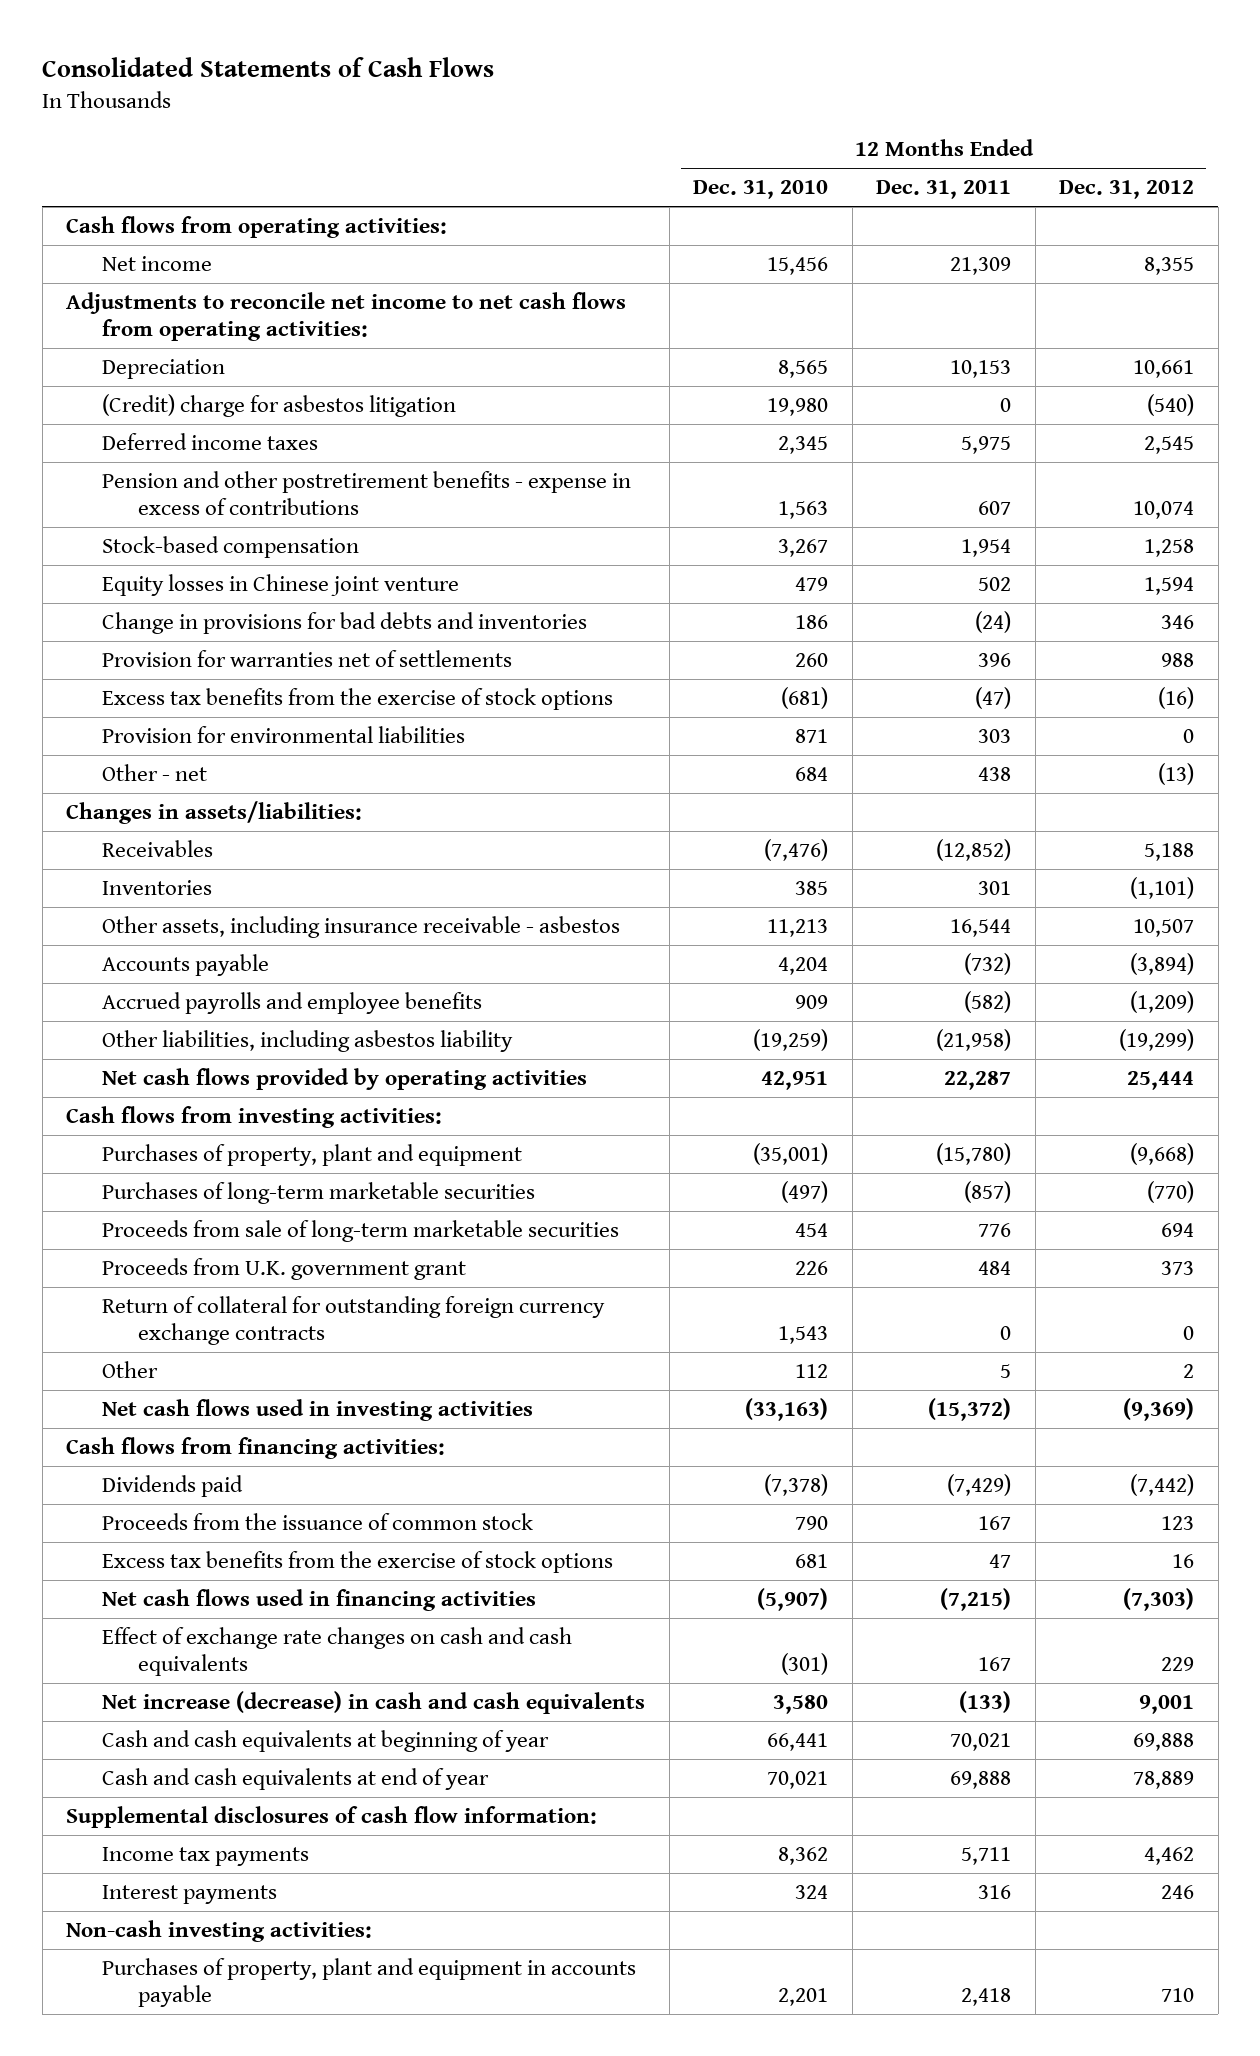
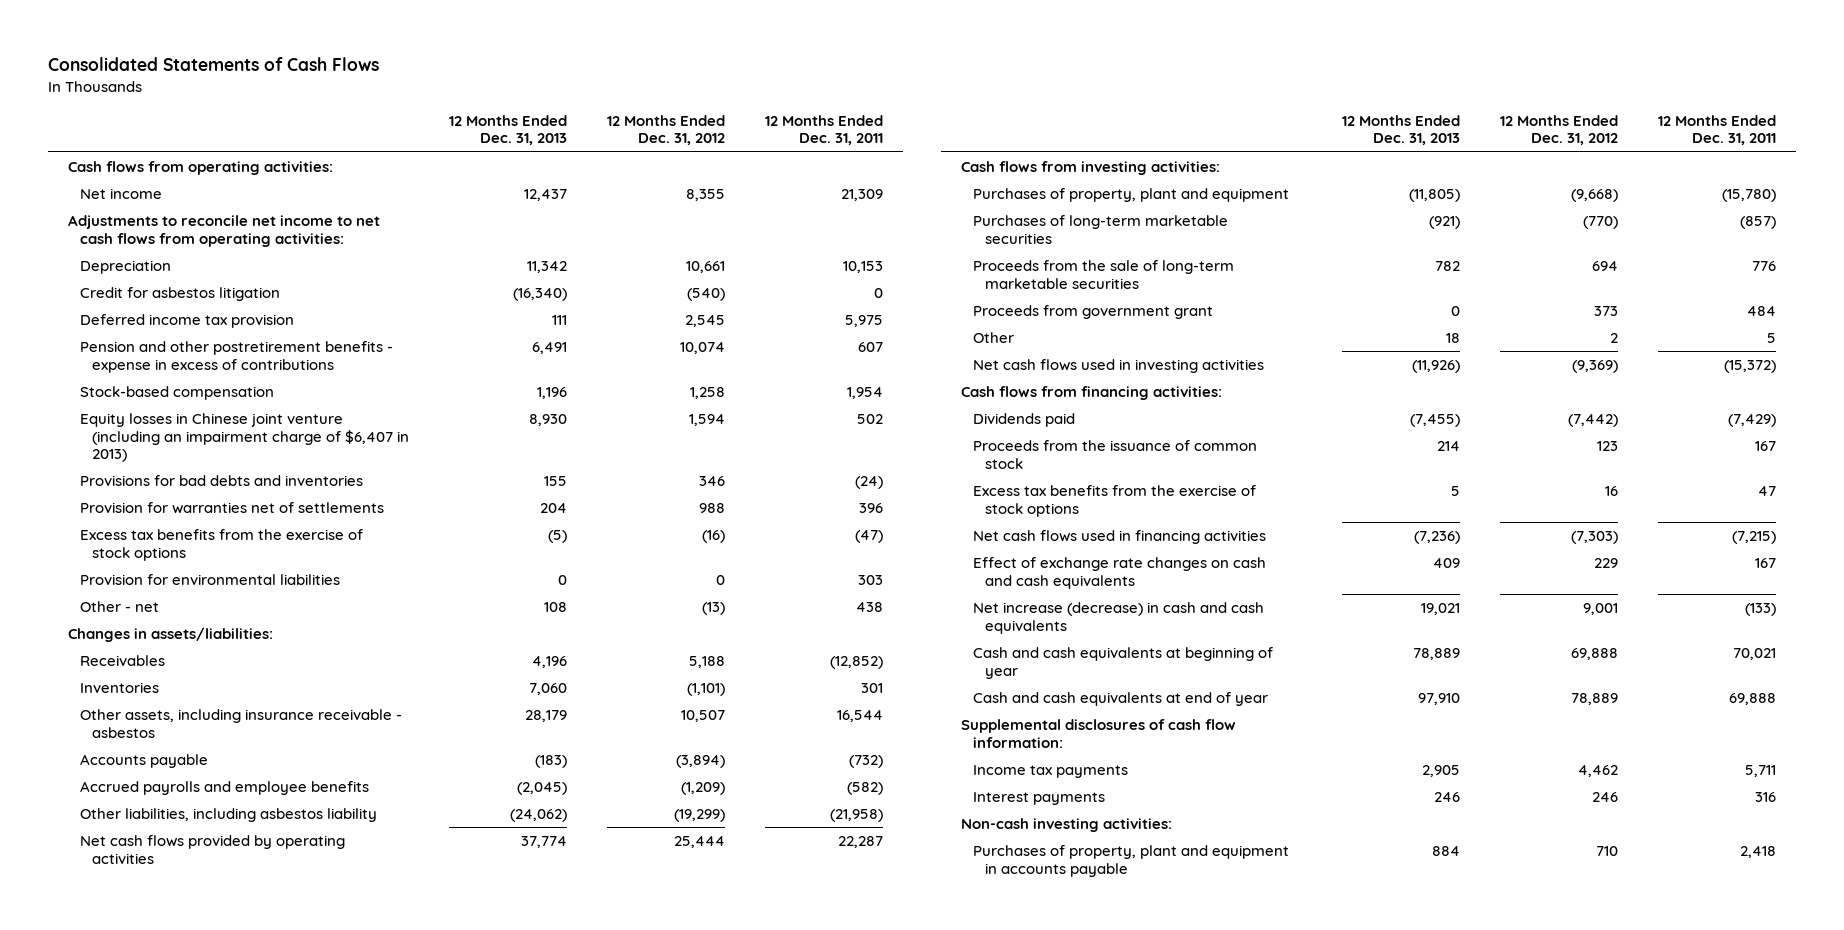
[693,180,829,200] Dec. 31, 2010 -> none
none -> [449,114,568,146] 12 Months Ended Dec. 31, 2013
[102,393,457,417] (Credit) charge for asbestos litigation -> [80,286,281,301] Credit for asbestos litigation
[102,432,319,450] Deferred income taxes -> [80,313,295,328] Deferred income tax provision
[102,573,460,596] Equity losses in Chinese joint venture -> [80,412,410,463] Equity losses in Chinese joint venture (including an impairment charge of $6,407 in 2013)
[102,611,588,634] Change in provisions for bad debts and inventories -> [80,474,364,486] Provisions for bad debts and inventories
[102,1295,606,1346] Return of collateral for outstanding foreign currency exchange contracts -> none
[102,1219,620,1242] Proceeds from sale of long-term marketable securities -> [973,259,1235,289] Proceeds from the sale of long-term marketable securities
[102,1257,467,1280] Proceeds from U.K. government grant -> [973,304,1214,319] Proceeds from government grant

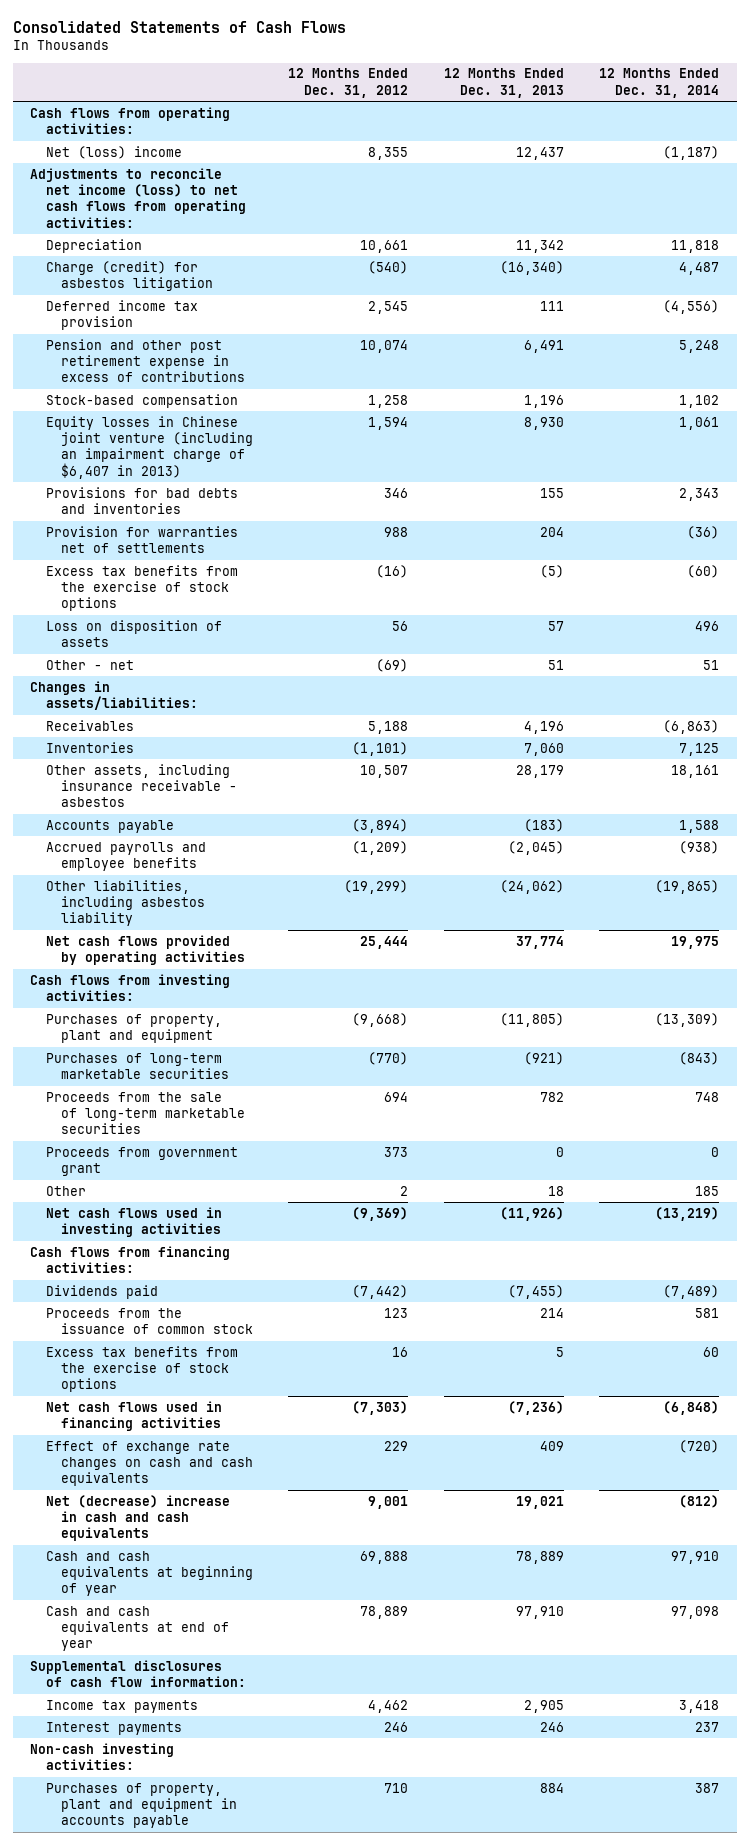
[765,114,884,146] 12 Months Ended Dec. 31, 2011 -> none
none -> [599,68,720,98] 12 Months Ended Dec. 31, 2014
[80,187,163,199] Net income -> [45,145,182,159] Net (loss) income
[67,214,380,247] Adjustments to reconcile net income to net cash flows from operating activities: -> [30,167,246,228] Adjustments to reconcile net income (loss) to net cash flows from operating activities:
[80,286,281,301] Credit for asbestos litigation -> [45,260,213,292] Charge (credit) for asbestos litigation
[80,340,394,373] Pension and other postretirement benefits - expense in excess of contributions -> [45,338,245,383] Pension and other post retirement expense in excess of contributions
[80,573,341,585] Provision for environmental liabilities -> none
none -> [45,619,222,648] Loss on disposition of assets
[544,601,568,612] 108 -> [547,659,564,670] 51
[702,601,726,615] (13) -> [376,658,409,672] (69)
[973,601,1265,634] Net increase (decrease) in cash and cash equivalents -> [45,1494,230,1542] Net (decrease) increase in cash and cash equivalents

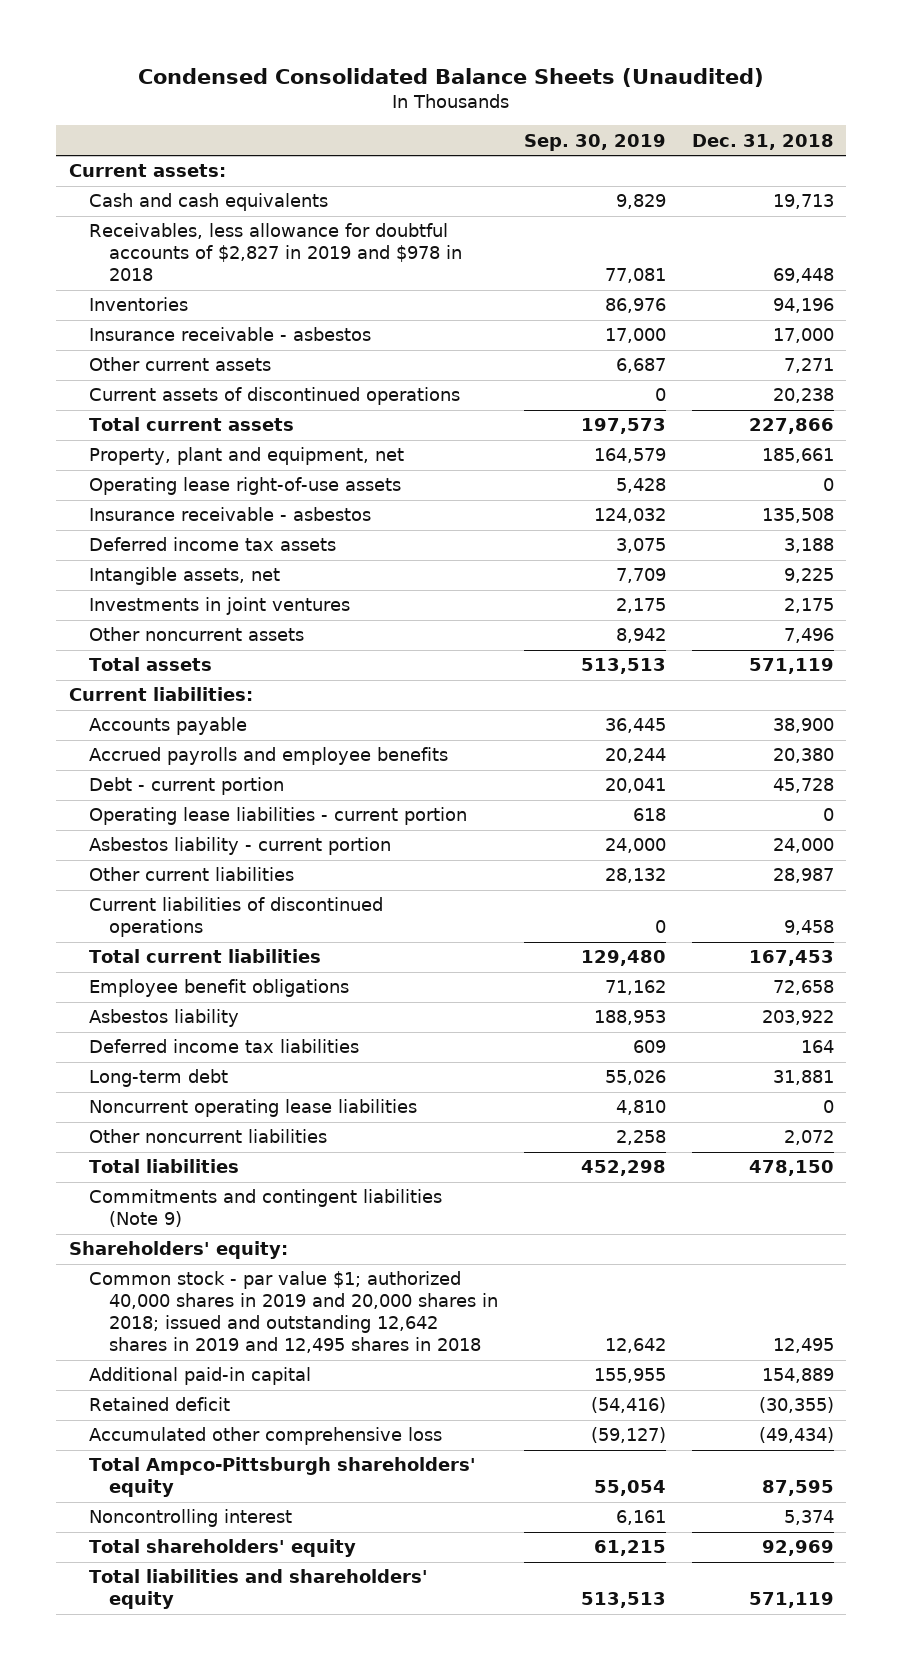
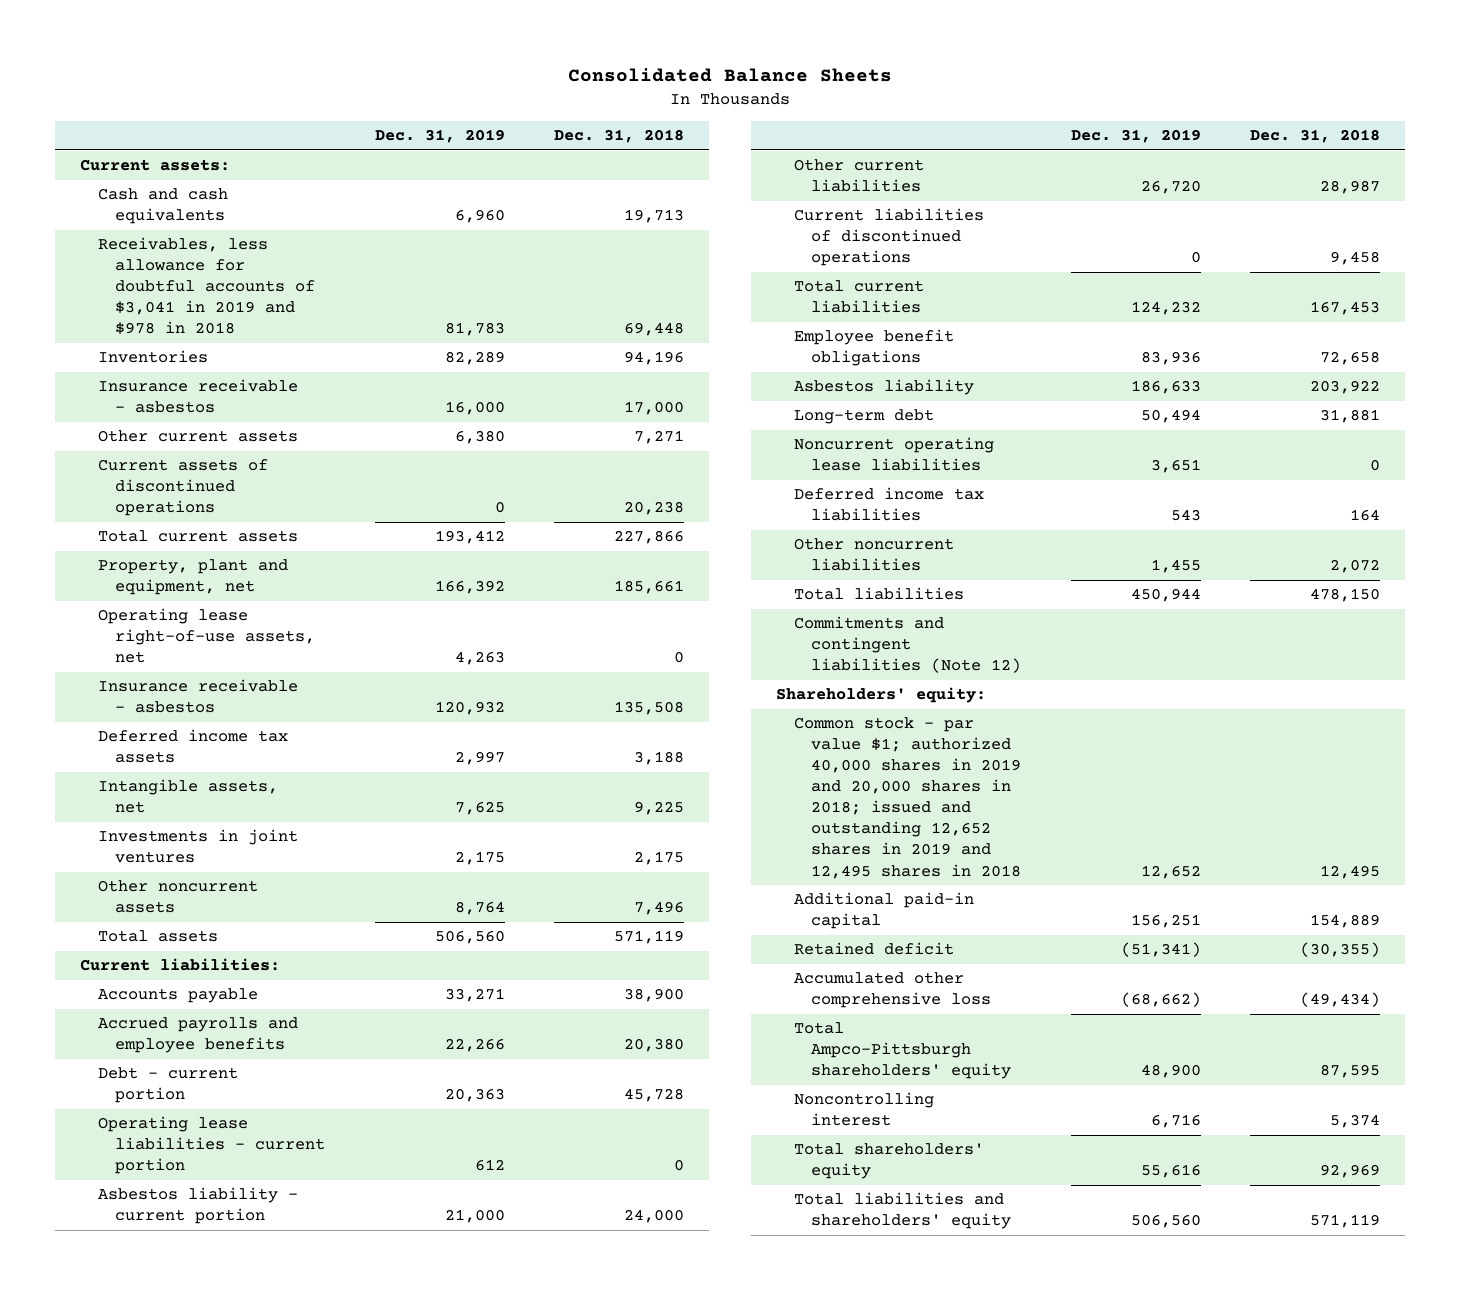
[138,67,765,87] Condensed Consolidated Balance Sheets (Unaudited) -> [568,68,893,83] Consolidated Balance Sheets
[524,133,667,151] Sep. 30, 2019 -> none
none -> [374,129,505,144] Dec. 31, 2019
[89,223,463,282] Receivables, less allowance for doubtful accounts of $2,827 in 2019 and $978 in 2018 -> [97,237,316,336] Receivables, less allowance for doubtful accounts of $3,041 in 2019 and $978 in 2018
[89,477,402,496] Operating lease right-of-use assets -> [97,608,316,664] Operating lease right-of-use assets, net
[89,1039,360,1054] Deferred income tax liabilities -> [793,487,984,522] Deferred income tax liabilities
[89,1189,443,1228] Commitments and contingent liabilities (Note 9) -> [793,616,1022,674] Commitments and contingent liabilities (Note 12)
[89,1271,499,1354] Common stock - par value $1; authorized 40,000 shares in 2019 and 20,000 shares in 2018; issued and outstanding 12,642 shares in 2019 and 12,495 shares in 2018 -> [793,717,1022,879] Common stock - par value $1; authorized 40,000 shares in 2019 and 20,000 shares in 2018; issued and outstanding 12,652 shares in 2019 and 12,495 shares in 2018

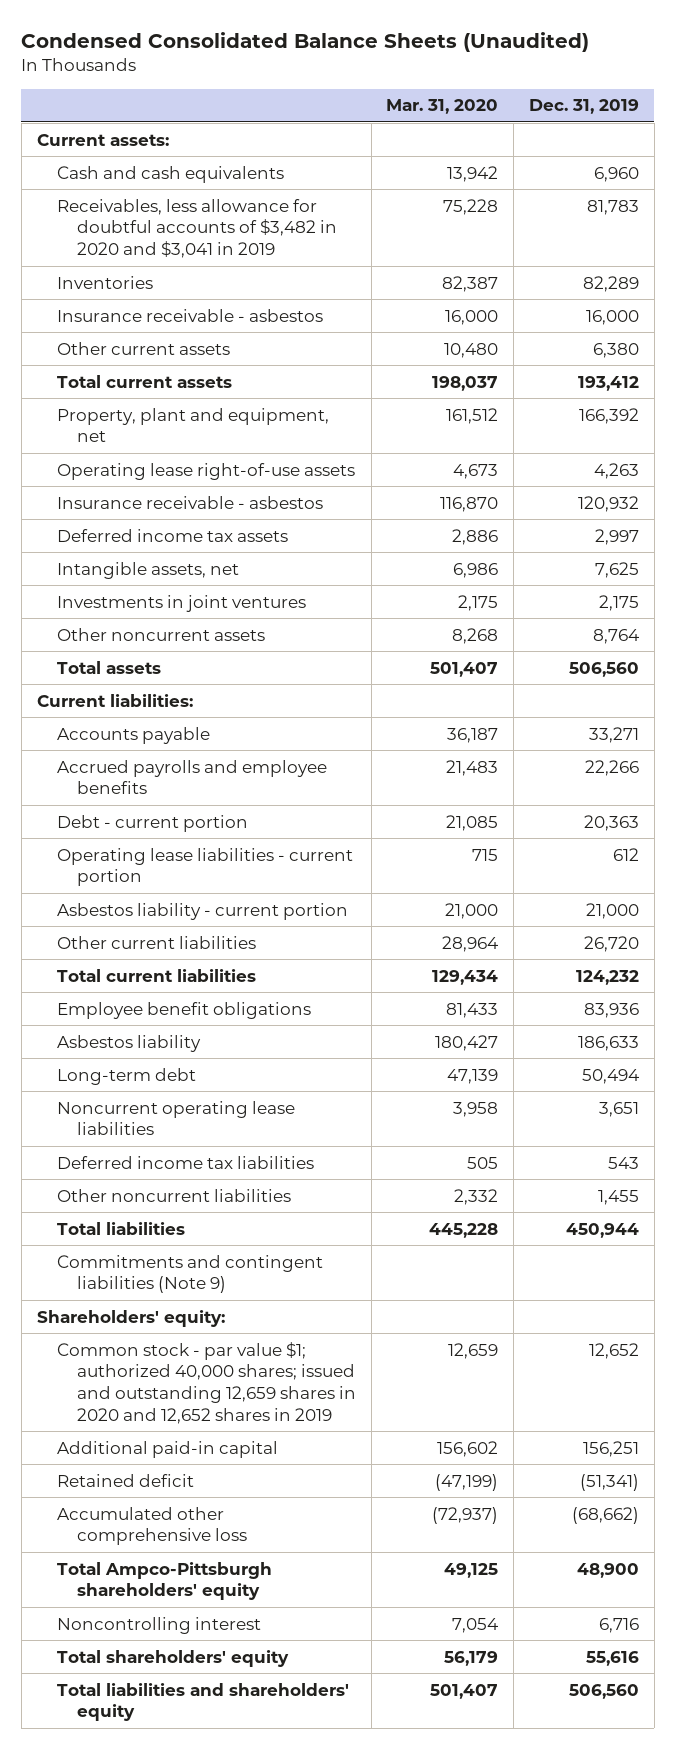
[568,68,893,83] Consolidated Balance Sheets -> [21,32,590,53] Condensed Consolidated Balance Sheets (Unaudited)
[554,129,685,144] Dec. 31, 2018 -> none
none -> [386,99,499,115] Mar. 31, 2020
[97,237,316,336] Receivables, less allowance for doubtful accounts of $3,041 in 2019 and $978 in 2018 -> [56,198,337,259] Receivables, less allowance for doubtful accounts of $3,482 in 2020 and $3,041 in 2019
[97,459,268,517] Current assets of discontinued operations -> none
[97,608,316,664] Operating lease right-of-use assets, net -> [56,462,355,480] Operating lease right-of-use assets
[793,208,984,267] Current liabilities of discontinued operations -> none
[793,616,1022,674] Commitments and contingent liabilities (Note 12) -> [56,1254,323,1294] Commitments and contingent liabilities (Note 9)
[793,717,1022,879] Common stock - par value $1; authorized 40,000 shares in 2019 and 20,000 shares in 2018; issued and outstanding 12,652 shares in 2019 and 12,495 shares in 2018 -> [56,1341,356,1424] Common stock - par value $1; authorized 40,000 shares; issued and outstanding 12,659 shares in 2020 and 12,652 shares in 2019

